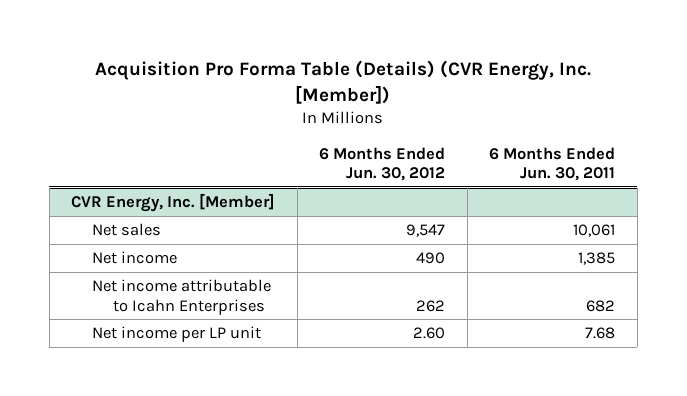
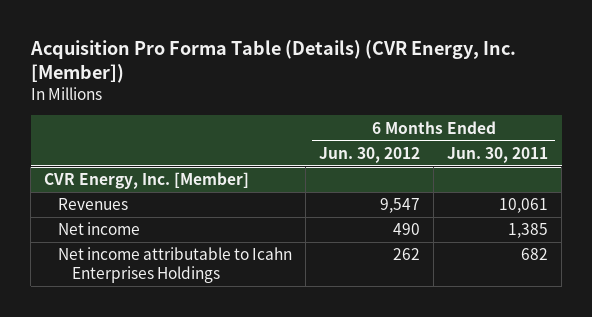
[92,223,162,237] Net sales -> [58,198,129,211] Revenues
[92,326,262,343] Net income per LP unit -> none
[92,279,272,315] Net income attributable to Icahn Enterprises -> [58,247,293,283] Net income attributable to Icahn Enterprises Holdings

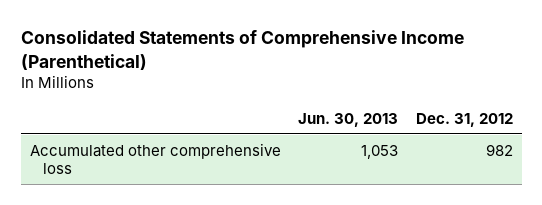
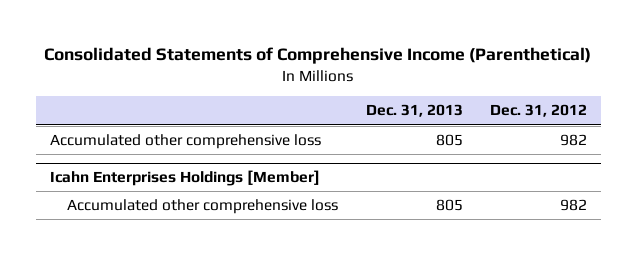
[298,113,399,128] Jun. 30, 2013 -> none
none -> [365,104,463,118] Dec. 31, 2013
none -> [49,170,320,187] Icahn Enterprises Holdings [Member]
none -> [67,199,339,215] Accumulated other comprehensive loss

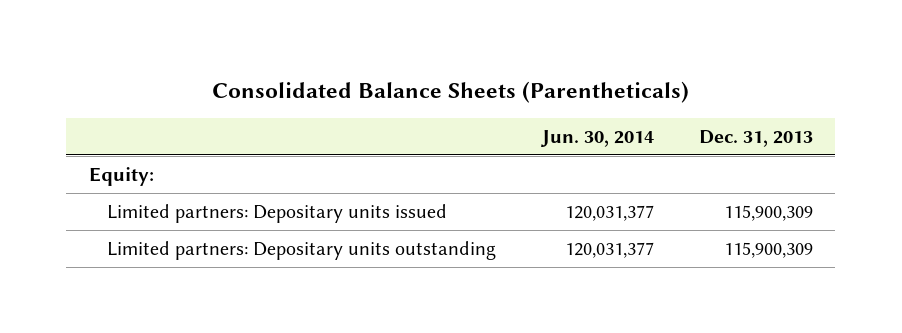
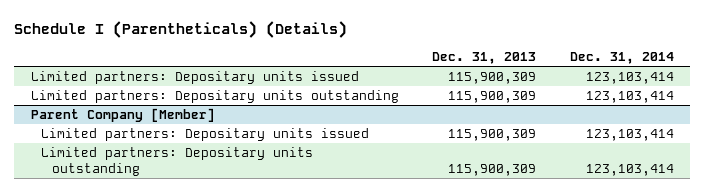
[211,80,689,103] Consolidated Balance Sheets (Parentheticals) -> [14,21,348,39] Schedule I (Parentheticals) (Details)
[539,129,654,147] Jun. 30, 2014 -> none
none -> [569,52,674,65] Dec. 31, 2014
[89,167,155,187] Equity: -> none
none -> [31,107,216,122] Parent Company [Member]
none -> [41,127,370,141] Limited partners: Depositary units issued
none -> [41,146,314,176] Limited partners: Depositary units outstanding

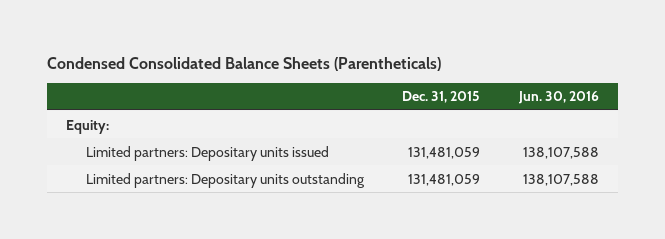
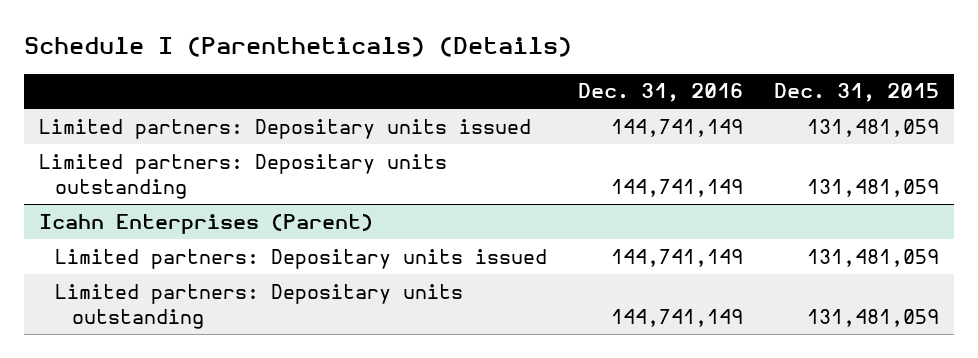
[47,56,442,71] Condensed Consolidated Balance Sheets (Parentheticals) -> [23,37,572,58] Schedule I (Parentheticals) (Details)
[517,91,599,105] Jun. 30, 2016 -> none
none -> [578,83,744,103] Dec. 31, 2016
[66,119,110,134] Equity: -> none
none -> [39,213,374,234] Icahn Enterprises (Parent)
none -> [55,248,548,269] Limited partners: Depositary units issued
none -> [55,283,464,330] Limited partners: Depositary units outstanding

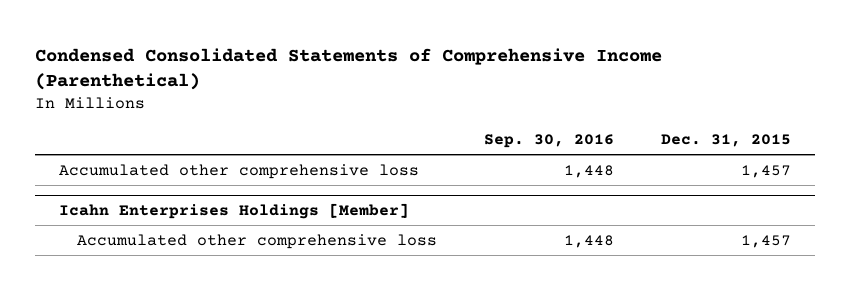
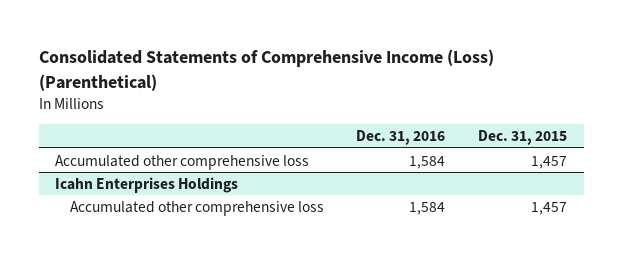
[35,47,663,91] Condensed Consolidated Statements of Comprehensive Income (Parenthetical) -> [38,49,494,91] Consolidated Statements of Comprehensive Income (Loss) (Parenthetical)
[484,134,615,149] Sep. 30, 2016 -> none
none -> [356,130,446,146] Dec. 31, 2016
[58,202,409,219] Icahn Enterprises Holdings [Member] -> [55,176,239,193] Icahn Enterprises Holdings

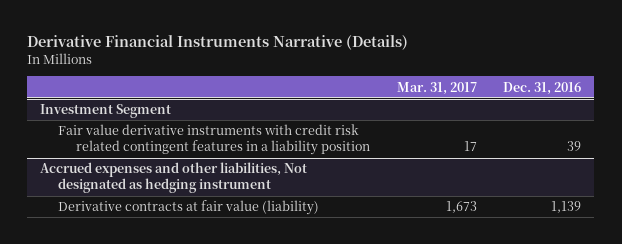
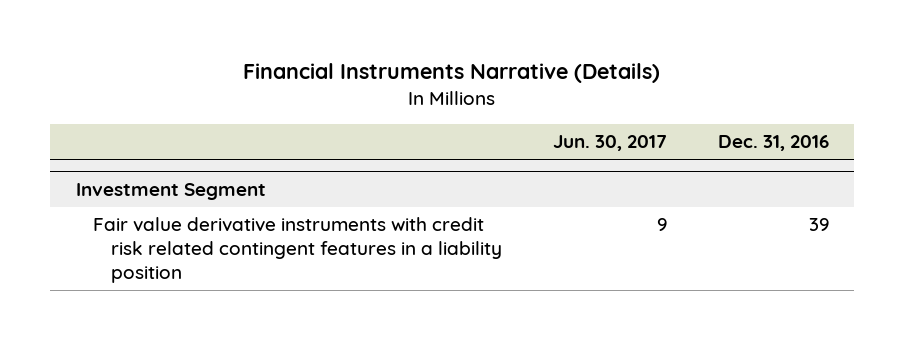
[27,34,409,50] Derivative Financial Instruments Narrative (Details) -> [243,63,661,84] Financial Instruments Narrative (Details)
[396,81,477,95] Mar. 31, 2017 -> none
none -> [552,135,667,152] Jun. 30, 2017
[40,162,308,194] Accrued expenses and other liabilities, Not designated as hedging instrument -> none
[58,200,320,216] Derivative contracts at fair value (liability) -> none

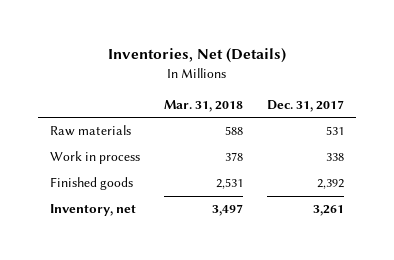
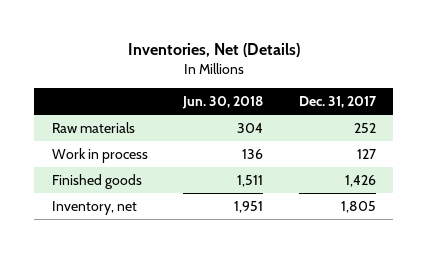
[164,99,244,112] Mar. 31, 2018 -> none
none -> [182,95,264,109] Jun. 30, 2018
[325,126,344,136] 531 -> [353,122,376,133] 252
[325,153,344,162] 338 -> [356,148,376,159] 127
[316,179,344,190] 2,392 -> [344,174,376,187] 1,426
[312,205,344,217] 3,261 -> [340,200,376,213] 1,805

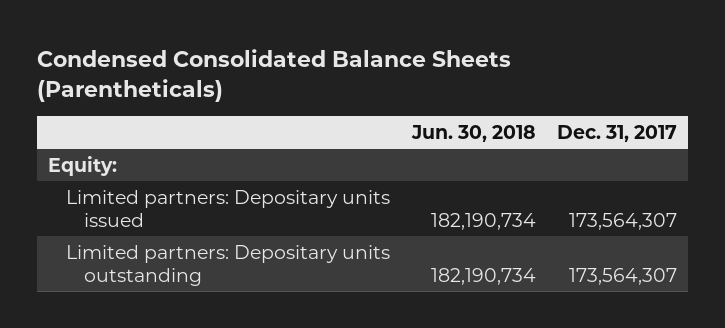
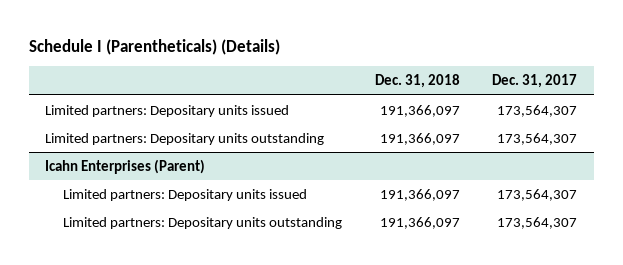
[37,48,512,102] Condensed Consolidated Balance Sheets (Parentheticals) -> [29,38,281,55] Schedule I (Parentheticals) (Details)
[410,124,536,142] Jun. 30, 2018 -> none
none -> [374,74,460,89] Dec. 31, 2018
[48,155,118,176] Equity: -> none
none -> [45,158,206,174] Icahn Enterprises (Parent)
none -> [63,188,308,201] Limited partners: Depositary units issued
none -> [63,216,343,229] Limited partners: Depositary units outstanding

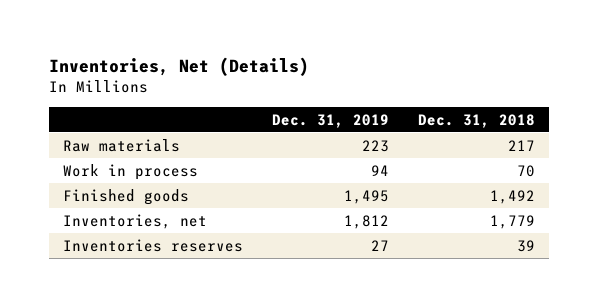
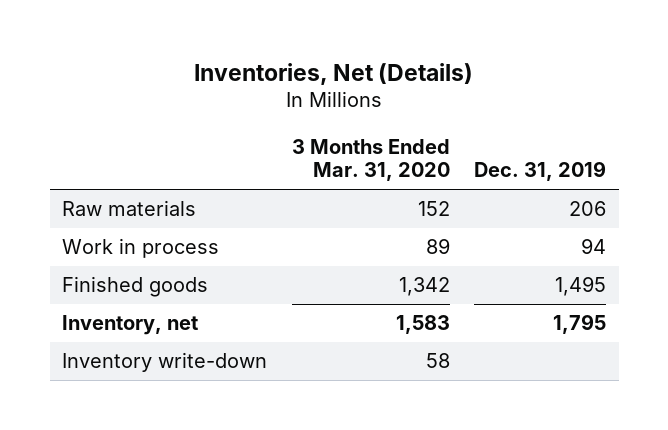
[417,113,535,128] Dec. 31, 2018 -> none
none -> [291,138,450,182] 3 Months Ended Mar. 31, 2020
[361,139,389,152] 223 -> [569,201,607,217] 206
[62,238,243,252] Inventories reserves -> none
[62,213,207,229] Inventories, net -> [62,315,199,336] Inventory, net
[343,214,389,229] 1,812 -> [553,314,607,335] 1,795
none -> [62,352,268,373] Inventory write-down

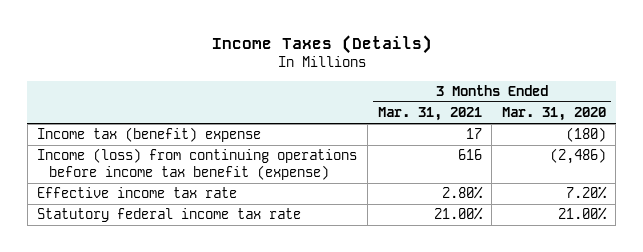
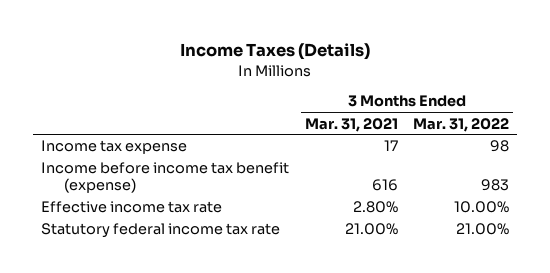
[501,107,606,122] Mar. 31, 2020 -> none
none -> [412,117,509,132] Mar. 31, 2022
[37,127,262,143] Income tax (benefit) expense -> [41,140,188,155] Income tax expense
[37,148,358,180] Income (loss) from continuing operations before income tax benefit (expense) -> [41,162,290,194] Income before income tax benefit (expense)

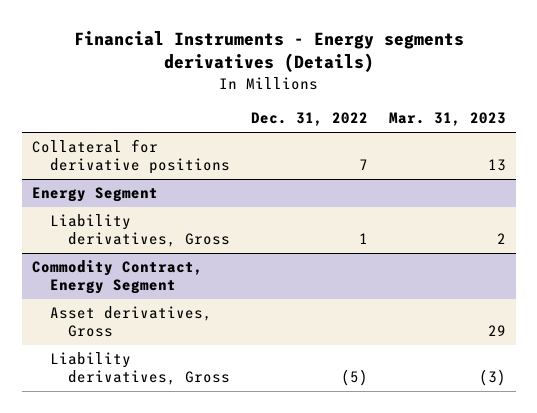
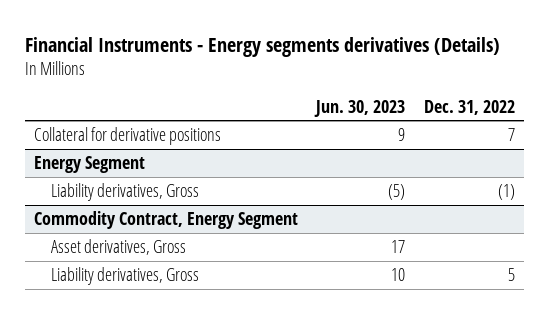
[388,112,506,127] Mar. 31, 2023 -> none
none -> [314,99,406,117] Jun. 30, 2023
[358,233,368,245] 1 -> [497,184,515,201] (1)
[340,369,368,387] (5) -> [507,268,515,282] 5

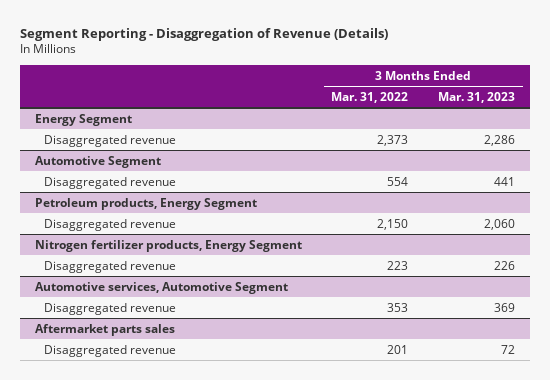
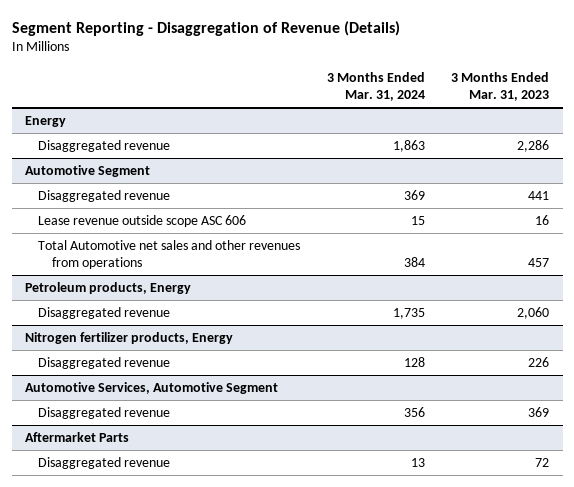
[331,91,409,103] Mar. 31, 2022 -> none
none -> [326,72,425,102] 3 Months Ended Mar. 31, 2024
[34,113,132,126] Energy Segment -> [24,116,66,128] Energy
none -> [38,215,247,228] Lease revenue outside scope ASC 606
none -> [38,240,301,270] Total Automotive net sales and other revenues from operations
[34,197,257,210] Petroleum products, Energy Segment -> [24,282,191,295] Petroleum products, Energy
[34,239,302,252] Nitrogen fertilizer products, Energy Segment -> [24,332,233,345] Nitrogen fertilizer products, Energy
[34,281,288,294] Automotive services, Automotive Segment -> [24,382,278,395] Automotive Services, Automotive Segment
[34,323,175,336] Aftermarket parts sales -> [24,432,129,443] Aftermarket Parts

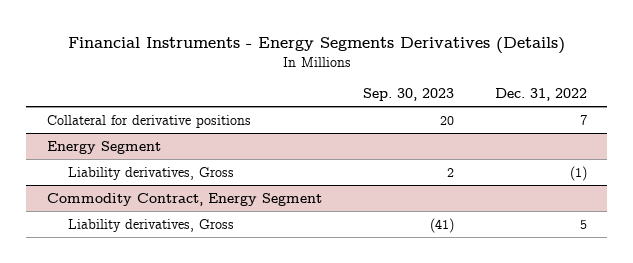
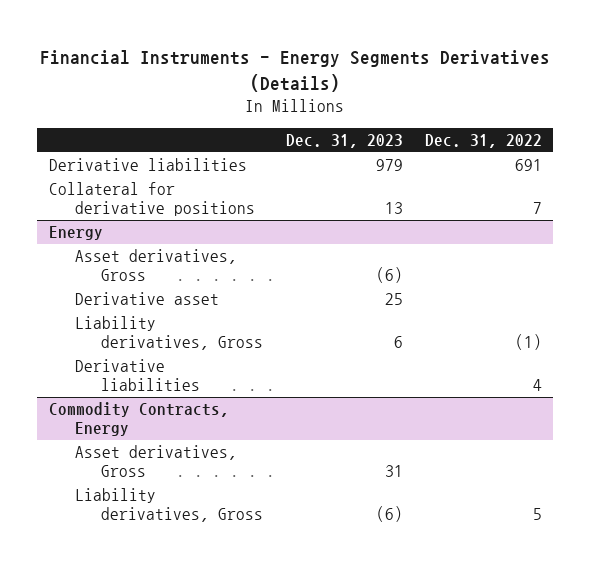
[362,88,454,102] Sep. 30, 2023 -> none
none -> [285,134,403,149] Dec. 31, 2023
none -> [48,158,247,172] Derivative liabilities
[46,140,161,154] Energy Segment -> [48,226,103,241] Energy
none -> [74,249,237,282] Asset derivatives, Gross
none -> [74,292,219,306] Derivative asset
none -> [74,359,201,392] Derivative liabilities
[46,192,322,206] Commodity Contract, Energy Segment -> [48,402,229,437] Commodity Contracts, Energy
none -> [74,445,237,478] Asset derivatives, Gross

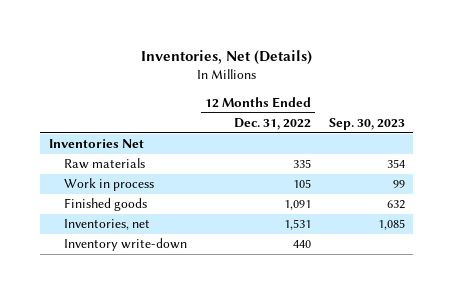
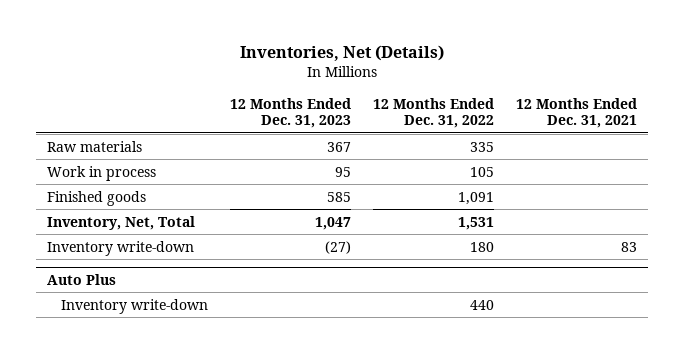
[328,117,405,130] Sep. 30, 2023 -> none
none -> [229,97,351,129] 12 Months Ended Dec. 31, 2023
none -> [516,97,638,129] 12 Months Ended Dec. 31, 2021
[49,139,145,149] Inventories Net -> none
[64,219,151,231] Inventories, net -> [47,215,196,230] Inventory, Net, Total
none -> [47,240,195,256] Inventory write-down
none -> [47,273,117,285] Auto Plus

